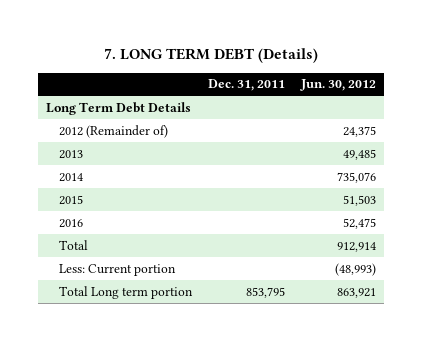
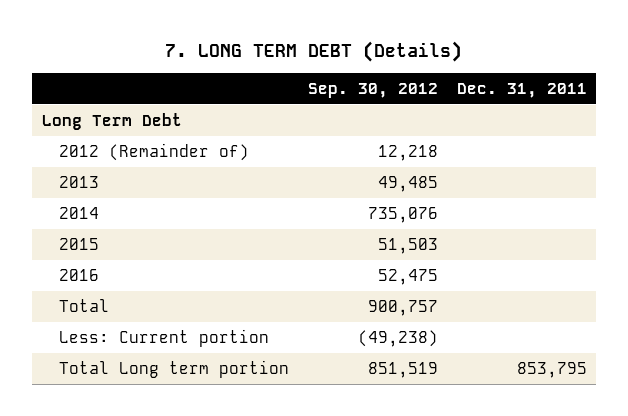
[299,79,376,92] Jun. 30, 2012 -> none
none -> [307,82,438,98] Sep. 30, 2012
[45,101,191,115] Long Term Debt Details -> [41,113,182,131] Long Term Debt

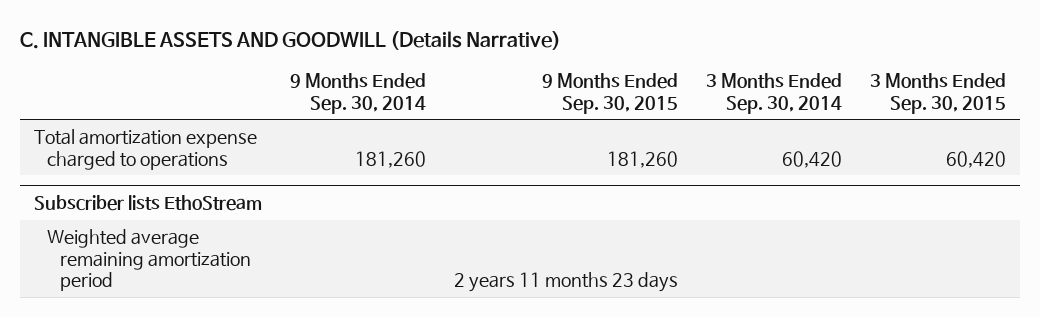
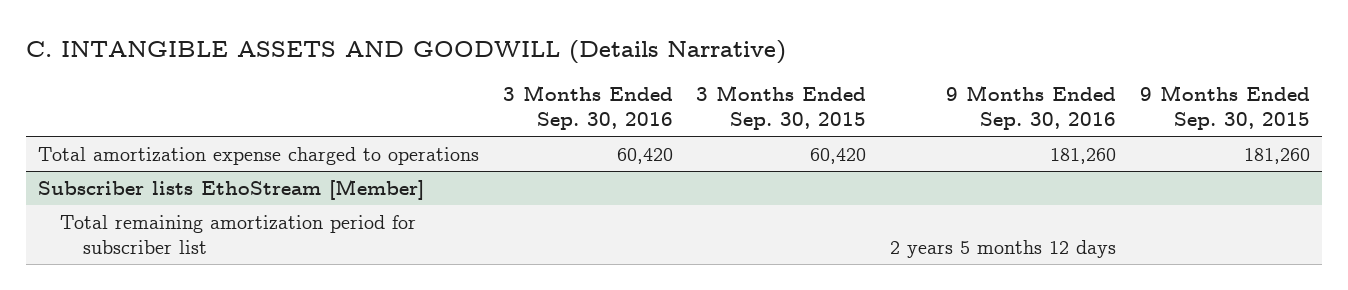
[289,73,426,114] 9 Months Ended Sep. 30, 2014 -> none
[706,73,843,114] 3 Months Ended Sep. 30, 2014 -> none
none -> [502,85,673,131] 3 Months Ended Sep. 30, 2016
none -> [946,85,1117,131] 9 Months Ended Sep. 30, 2016
[47,229,252,291] Weighted average remaining amortization period -> none
[33,194,262,211] Subscriber lists EthoStream -> [37,178,424,200] Subscriber lists EthoStream [Member]
none -> [60,214,417,254] Total remaining amortization period for subscriber list

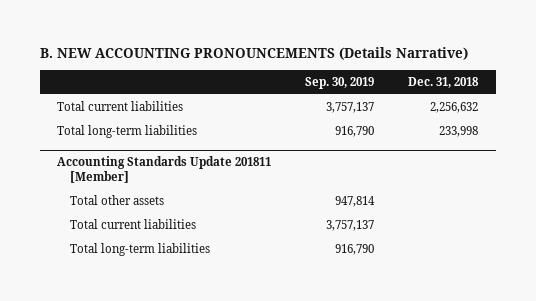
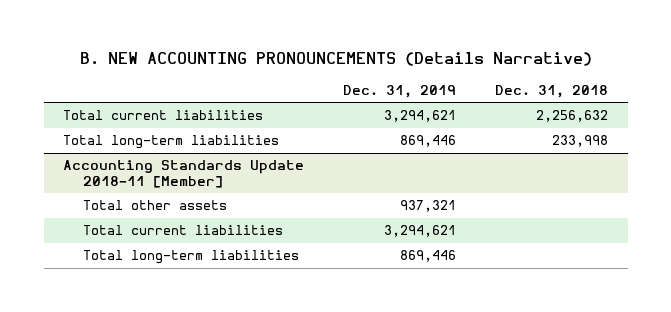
[305,77,375,90] Sep. 30, 2019 -> none
none -> [343,84,457,98] Dec. 31, 2019
[57,156,272,184] Accounting Standards Update 201811 [Member] -> [63,160,305,188] Accounting Standards Update 2018-11 [Member]

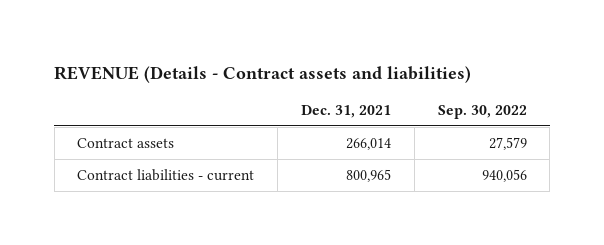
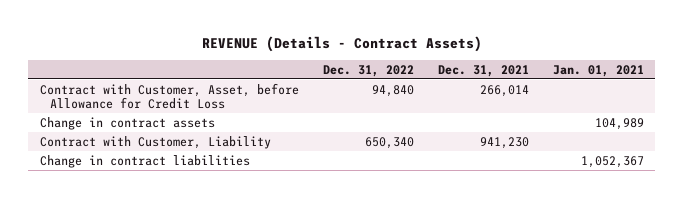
[54,65,472,83] REVENUE (Details - Contract assets and liabilities) -> [201,35,482,52] REVENUE (Details - Contract Assets)
[437,105,527,120] Sep. 30, 2022 -> none
none -> [323,64,415,77] Dec. 31, 2022
none -> [552,64,644,77] Jan. 01, 2021
[77,168,255,181] Contract liabilities - current -> none
[77,137,175,148] Contract assets -> [40,82,300,110] Contract with Customer, Asset, before Allowance for Credit Loss
none -> [40,116,216,130] Change in contract assets
none -> [40,135,272,149] Contract with Customer, Liability
none -> [40,154,251,168] Change in contract liabilities

